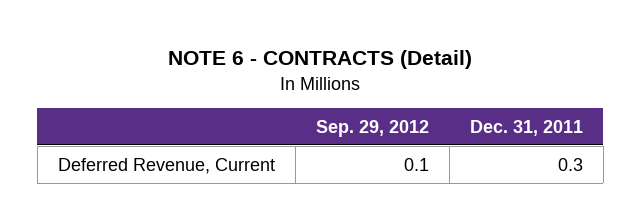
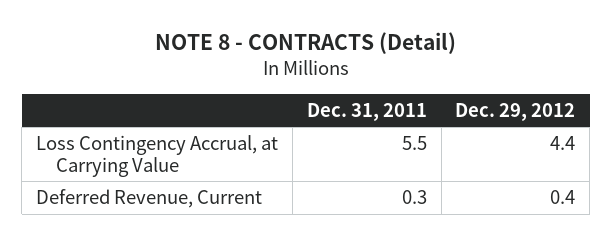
[168,50,473,70] NOTE 6 - CONTRACTS (Detail) -> [154,32,456,55] NOTE 8 - CONTRACTS (Detail)
[315,119,429,137] Sep. 29, 2012 -> none
none -> [455,102,576,121] Dec. 29, 2012
none -> [36,135,279,177] Loss Contingency Accrual, at Carrying Value

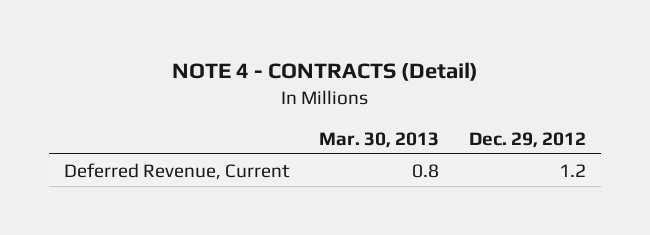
[154,32,456,55] NOTE 8 - CONTRACTS (Detail) -> [171,62,478,82] NOTE 4 - CONTRACTS (Detail)
[306,102,427,121] Dec. 31, 2011 -> none
none -> [319,131,440,148] Mar. 30, 2013
[36,135,279,177] Loss Contingency Accrual, at Carrying Value -> none
[550,190,576,205] 0.4 -> [559,163,587,177] 1.2

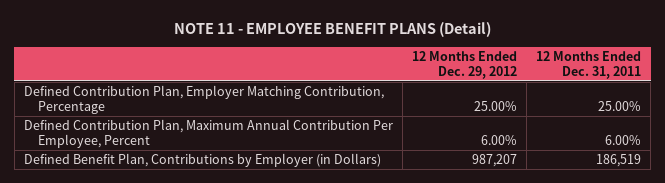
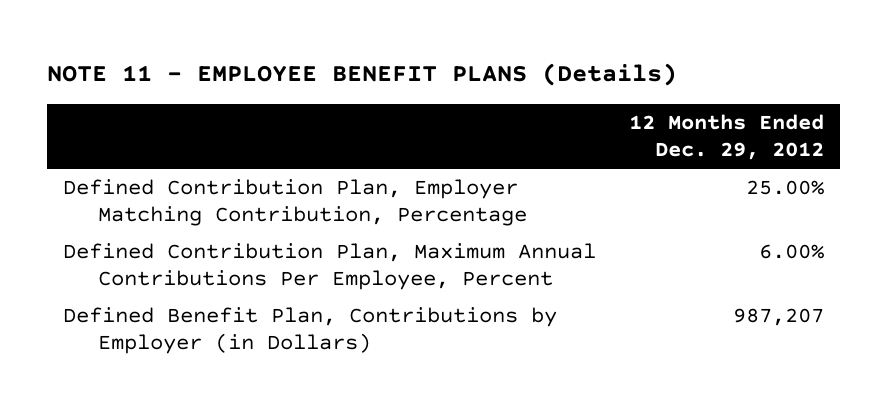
[173,22,491,38] NOTE 11 - EMPLOYEE BENEFIT PLANS (Detail) -> [46,63,677,87] NOTE 11 - EMPLOYEE BENEFIT PLANS (Details)
[536,50,642,79] 12 Months Ended Dec. 31, 2011 -> none
[24,119,394,148] Defined Contribution Plan, Maximum Annual Contribution Per Employee, Percent -> [63,243,597,291] Defined Contribution Plan, Maximum Annual Contributions Per Employee, Percent

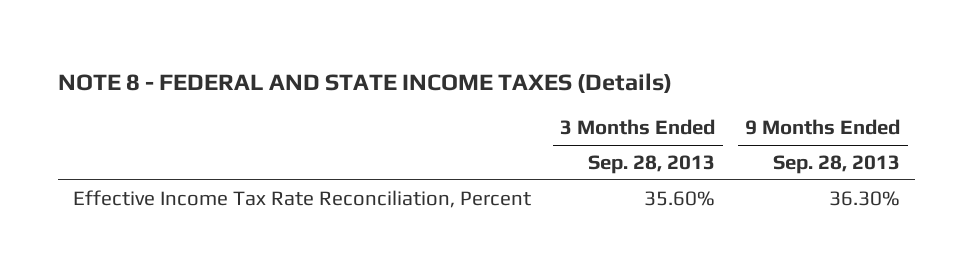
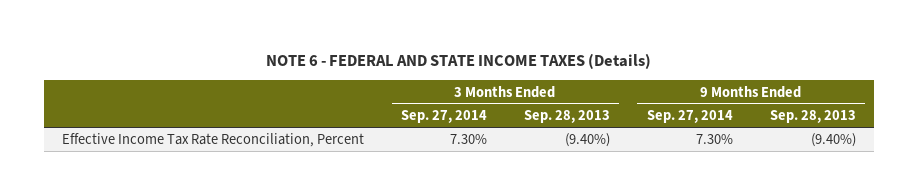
[57,72,672,93] NOTE 8 - FEDERAL AND STATE INCOME TAXES (Details) -> [265,52,651,69] NOTE 6 - FEDERAL AND STATE INCOME TAXES (Details)
none -> [400,110,487,124] Sep. 27, 2014
none -> [646,110,733,124] Sep. 27, 2014
[644,191,716,207] 35.60% -> [564,133,610,148] (9.40%)
[829,191,901,207] 36.30% -> [810,133,856,148] (9.40%)

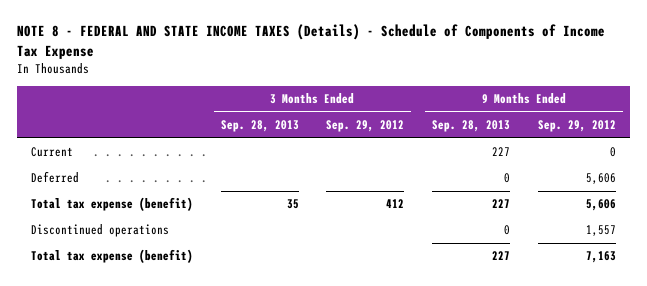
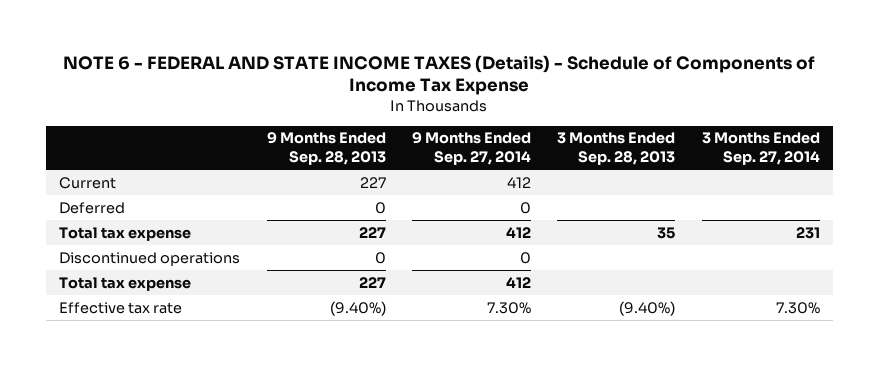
[16,24,605,60] NOTE 8 - FEDERAL AND STATE INCOME TAXES (Details) - Schedule of Components of Income Tax Expense -> [63,54,816,96] NOTE 6 - FEDERAL AND STATE INCOME TAXES (Details) - Schedule of Components of Income Tax Expense
[326,120,405,133] Sep. 29, 2012 -> none
[538,120,617,133] Sep. 29, 2012 -> none
none -> [411,132,531,166] 9 Months Ended Sep. 27, 2014
none -> [701,132,820,166] 3 Months Ended Sep. 27, 2014
[30,197,193,212] Total tax expense (benefit) -> [59,226,192,241] Total tax expense
[30,249,193,264] Total tax expense (benefit) -> [59,276,192,291] Total tax expense
none -> [59,301,183,314] Effective tax rate

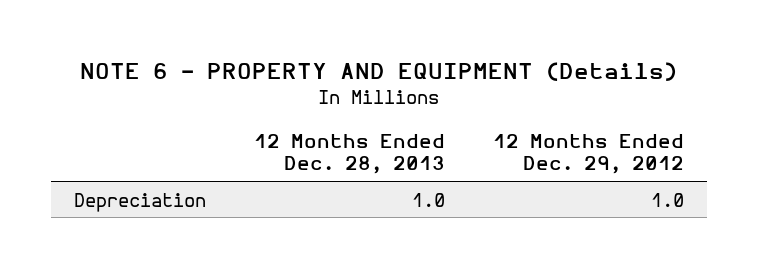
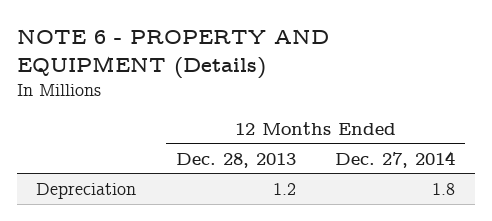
[492,133,684,175] 12 Months Ended Dec. 29, 2012 -> none
none -> [335,150,456,168] Dec. 27, 2014
[412,192,446,207] 1.0 -> [272,183,296,196] 1.2

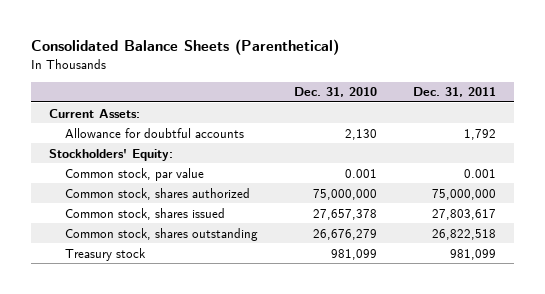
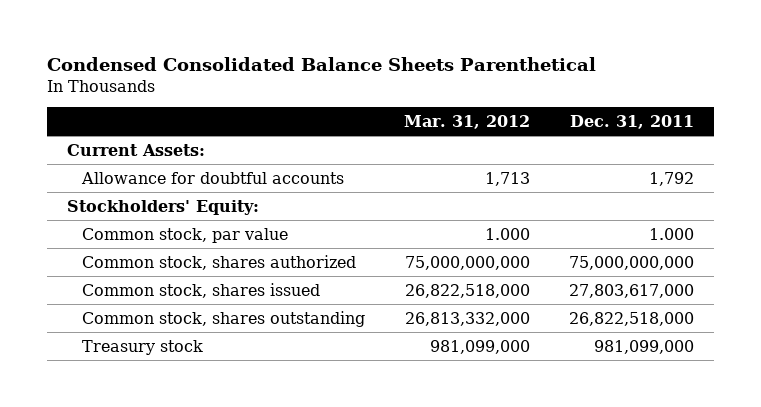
[30,39,339,56] Consolidated Balance Sheets (Parenthetical) -> [47,57,597,72] Condensed Consolidated Balance Sheets Parenthetical
[294,87,378,98] Dec. 31, 2010 -> none
none -> [404,114,531,129] Mar. 31, 2012
[464,168,497,178] 0.001 -> [649,227,695,240] 1.000
[432,188,497,200] 75,000,000 -> [569,255,695,270] 75,000,000,000
[432,208,497,220] 27,803,617 -> [569,283,695,298] 27,803,617,000
[432,228,497,240] 26,822,518 -> [569,311,695,326] 26,822,518,000
[450,248,497,260] 981,099 -> [594,339,695,354] 981,099,000

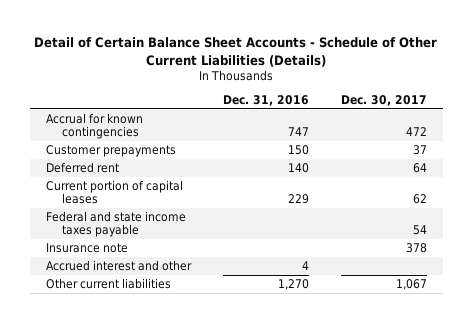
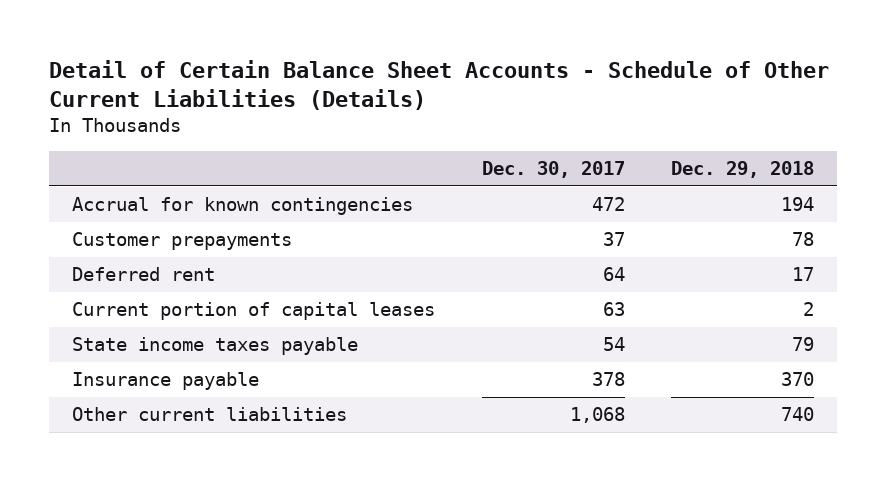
[222,94,309,106] Dec. 31, 2016 -> none
none -> [671,161,815,179] Dec. 29, 2018
[45,259,192,271] Accrued interest and other -> none
[412,194,427,205] 62 -> [602,302,625,317] 63
[45,210,186,238] Federal and state income taxes payable -> [72,337,359,356] State income taxes payable
[45,242,128,253] Insurance note -> [72,372,260,391] Insurance payable
[395,278,427,290] 1,067 -> [569,407,625,424] 1,068

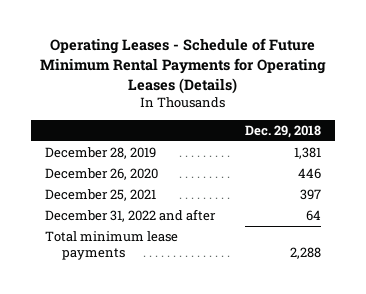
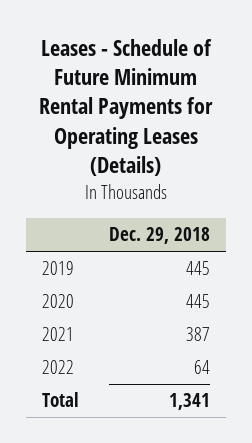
[40,38,327,95] Operating Leases - Schedule of Future Minimum Rental Payments for Operating Leases (Details) -> [38,38,213,177] Leases - Schedule of Future Minimum Rental Payments for Operating Leases (Details)
[45,208,217,222] December 31, 2022 and after -> none
[45,146,157,159] December 28, 2019 -> [41,261,74,276] 2019
[293,146,321,159] 1,381 -> [186,261,211,276] 445
[45,167,159,180] December 26, 2020 -> [41,294,74,309] 2020
[297,167,321,179] 446 -> [186,294,211,309] 445
[45,188,157,201] December 25, 2021 -> [41,327,74,342] 2021
[299,188,321,200] 397 -> [186,327,211,342] 387
none -> [41,360,74,375] 2022
[45,230,179,261] Total minimum lease payments -> [41,392,79,408] Total
[289,247,321,260] 2,288 -> [169,393,211,411] 1,341

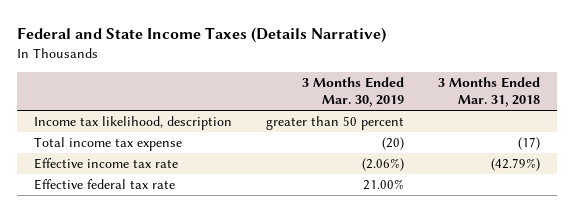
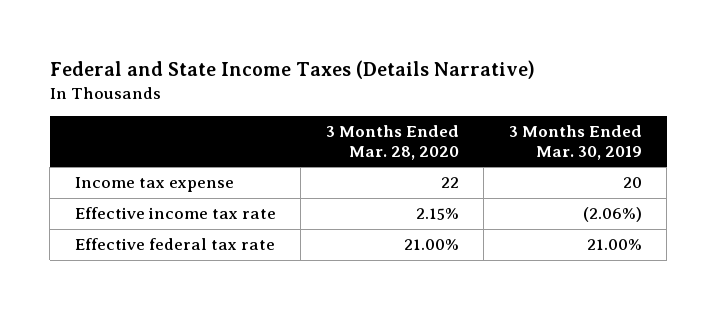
[437,76,540,107] 3 Months Ended Mar. 31, 2018 -> none
none -> [325,125,459,160] 3 Months Ended Mar. 28, 2020
[34,116,233,131] Income tax likelihood, description -> none
[34,137,183,152] Total income tax expense -> [74,177,234,193] Income tax expense
[382,137,405,151] (20) -> [622,177,642,189] 20

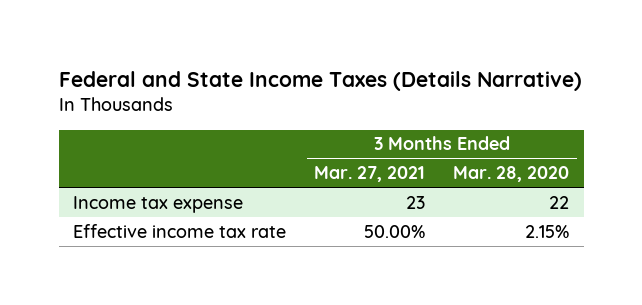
[508,125,642,160] 3 Months Ended Mar. 30, 2019 -> none
none -> [314,166,426,183] Mar. 27, 2021
[74,238,275,251] Effective federal tax rate -> none

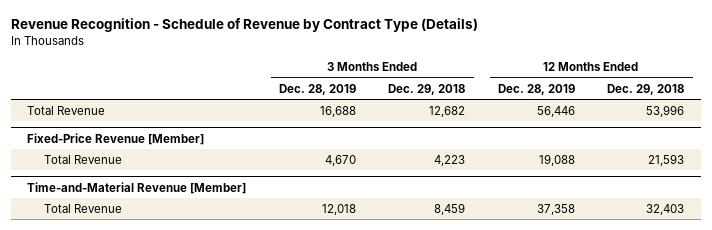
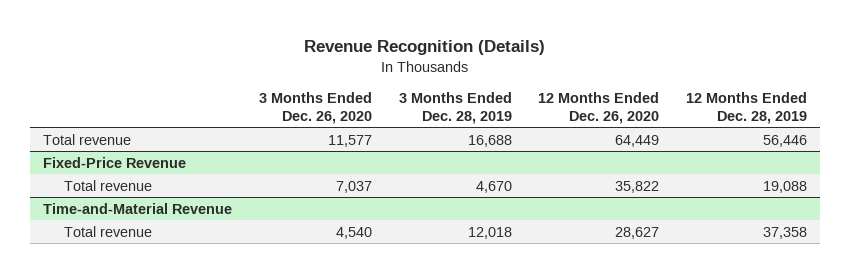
[11,18,479,33] Revenue Recognition - Schedule of Revenue by Contract Type (Details) -> [304,40,546,56] Revenue Recognition (Details)
[388,83,466,95] Dec. 29, 2018 -> none
[607,83,685,95] Dec. 29, 2018 -> none
none -> [258,92,372,124] 3 Months Ended Dec. 26, 2020
none -> [538,92,660,124] 12 Months Ended Dec. 26, 2020
[27,105,106,115] Total Revenue -> [42,133,131,145] Total revenue
[27,132,205,145] Fixed-Price Revenue [Member] -> [42,156,186,168] Fixed-Price Revenue
[43,154,122,164] Total Revenue -> [63,179,152,191] Total revenue
[27,181,247,194] Time-and-Material Revenue [Member] -> [42,202,232,214] Time-and-Material Revenue
[43,203,122,213] Total Revenue -> [63,225,152,237] Total revenue

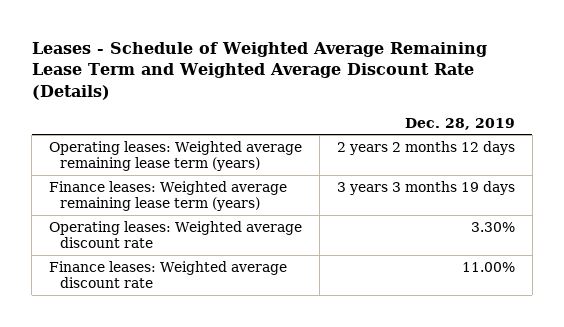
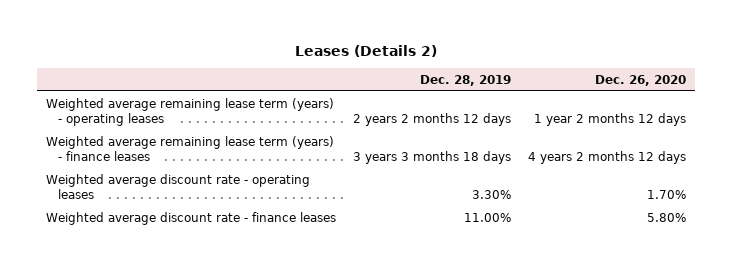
[31,41,487,101] Leases - Schedule of Weighted Average Remaining Lease Term and Weighted Average Discount Rate (Details) -> [294,44,437,57] Leases (Details 2)
none -> [595,74,687,86] Dec. 26, 2020
[49,140,303,172] Operating leases: Weighted average remaining lease term (years) -> [45,97,334,126] Weighted average remaining lease term (years) - operating leases
[49,180,288,212] Finance leases: Weighted average remaining lease term (years) -> [45,135,334,161] Weighted average remaining lease term (years) - finance leases
[336,180,515,195] 3 years 3 months 19 days -> [352,150,511,164] 3 years 3 months 18 days
[49,220,303,249] Operating leases: Weighted average discount rate -> [45,173,310,199] Weighted average discount rate - operating leases
[49,260,288,289] Finance leases: Weighted average discount rate -> [45,211,336,225] Weighted average discount rate - finance leases

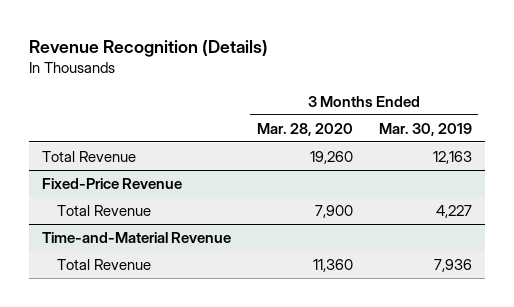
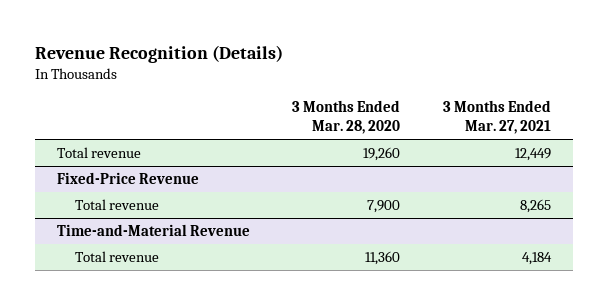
[378,122,472,136] Mar. 30, 2019 -> none
none -> [443,100,552,135] 3 Months Ended Mar. 27, 2021
[41,150,136,162] Total Revenue -> [56,146,141,158] Total revenue
[56,204,151,216] Total Revenue -> [75,198,160,210] Total revenue
[56,258,151,270] Total Revenue -> [75,250,160,262] Total revenue

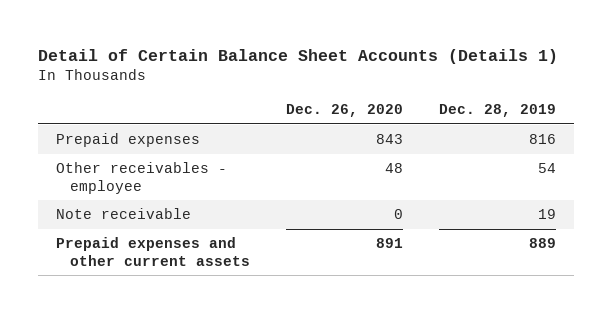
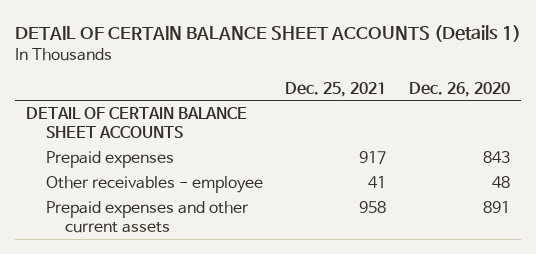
[38,48,559,64] Detail of Certain Balance Sheet Accounts (Details 1) -> [14,24,521,42] DETAIL OF CERTAIN BALANCE SHEET ACCOUNTS (Details 1)
[438,104,556,118] Dec. 28, 2019 -> none
none -> [285,81,387,97] Dec. 25, 2021
none -> [26,106,248,138] DETAIL OF CERTAIN BALANCE SHEET ACCOUNTS
[56,208,192,220] Note receivable -> none

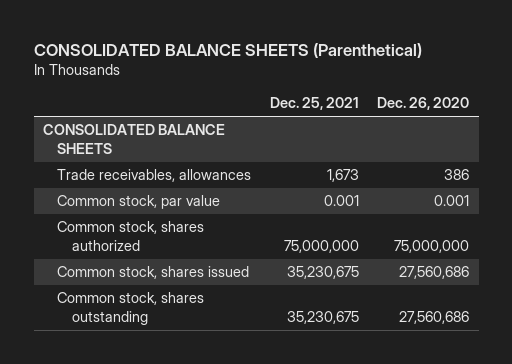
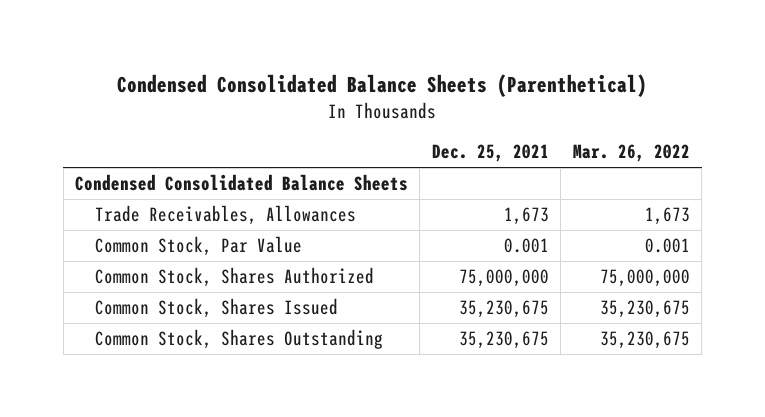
[33,43,422,59] CONSOLIDATED BALANCE SHEETS (Parenthetical) -> [117,74,648,98] Condensed Consolidated Balance Sheets (Parenthetical)
[377,97,470,111] Dec. 26, 2020 -> none
none -> [572,144,690,163] Mar. 26, 2022
[43,124,226,154] CONSOLIDATED BALANCE SHEETS -> [75,174,409,192] Condensed Consolidated Balance Sheets
[57,169,252,183] Trade receivables, allowances -> [94,205,356,226] Trade Receivables, Allowances
[57,195,221,210] Common stock, par value -> [94,236,302,257] Common Stock, Par Value
[57,221,205,251] Common stock, shares authorized -> [94,267,374,288] Common Stock, Shares Authorized
[57,266,250,280] Common stock, shares issued -> [94,298,338,319] Common Stock, Shares Issued
[57,292,205,325] Common stock, shares outstanding -> [94,329,383,350] Common Stock, Shares Outstanding

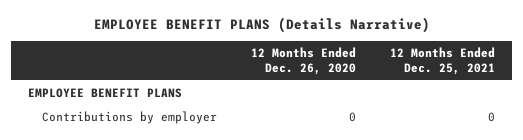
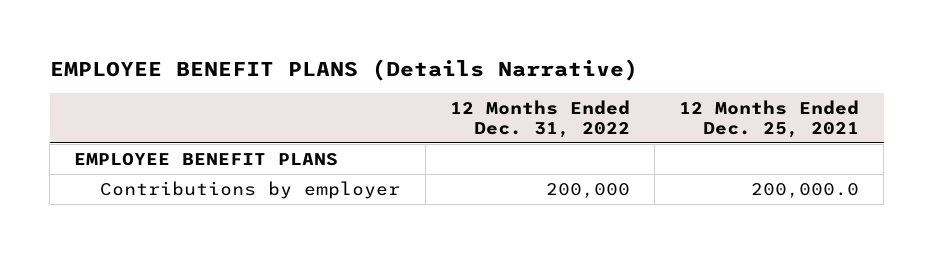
[251,47,357,75] 12 Months Ended Dec. 26, 2020 -> none
none -> [449,100,630,139] 12 Months Ended Dec. 31, 2022
[488,112,496,123] 0 -> [751,182,860,198] 200,000.0

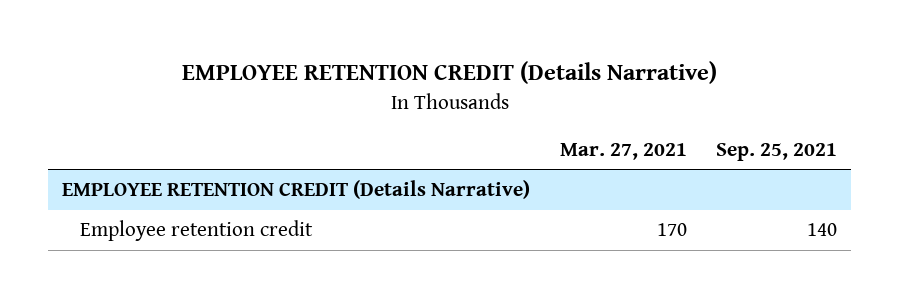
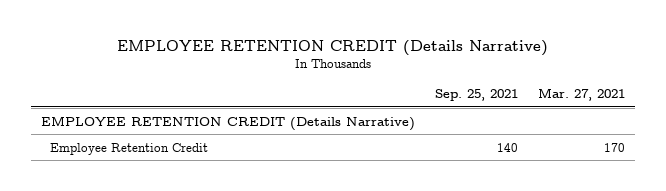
[79,220,313,242] Employee retention credit -> [50,142,209,155] Employee Retention Credit

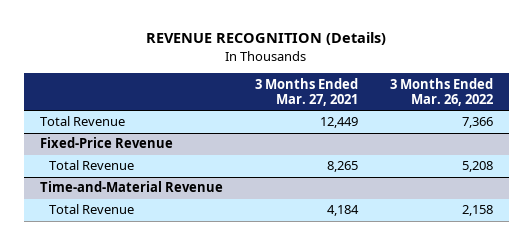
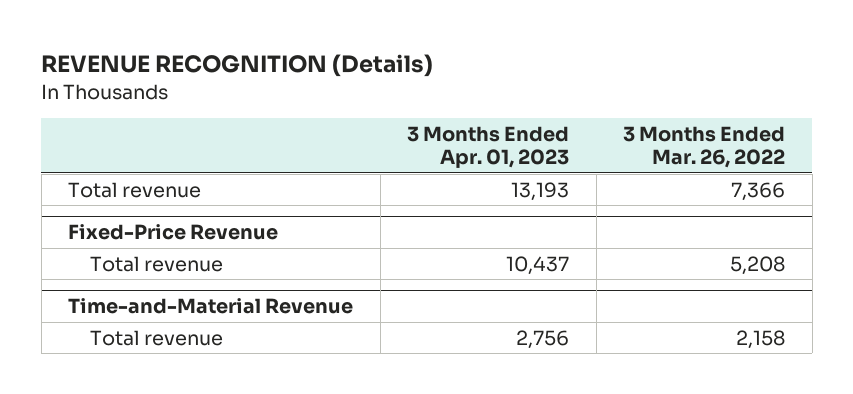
[254,77,358,106] 3 Months Ended Mar. 27, 2021 -> none
none -> [407,126,570,169] 3 Months Ended Apr. 01, 2023
[39,116,125,127] Total Revenue -> [68,181,202,198] Total revenue
[49,160,135,171] Total Revenue -> [90,255,224,272] Total revenue
[49,204,135,215] Total Revenue -> [90,329,224,346] Total revenue

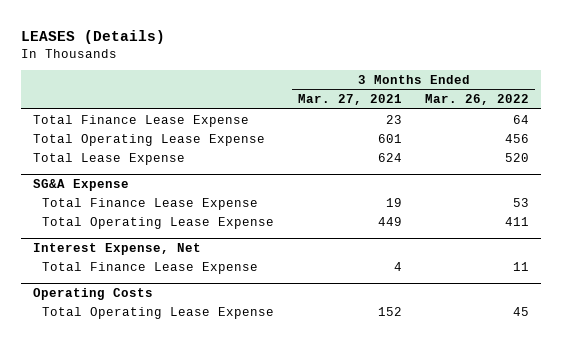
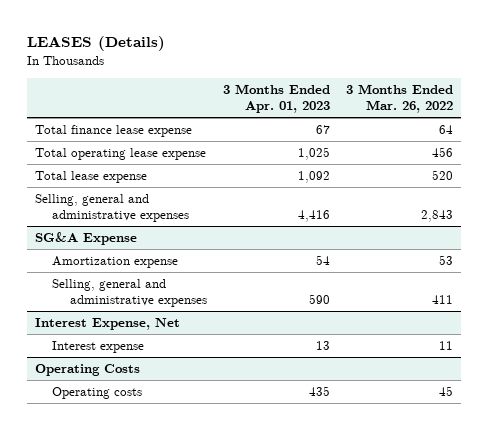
[297,94,402,106] Mar. 27, 2021 -> none
none -> [223,84,331,114] 3 Months Ended Apr. 01, 2023
[32,114,249,127] Total Finance Lease Expense -> [34,125,192,138] Total finance lease expense
[32,133,265,146] Total Operating Lease Expense -> [34,148,206,161] Total operating lease expense
[32,152,185,165] Total Lease Expense -> [34,171,147,184] Total lease expense
none -> [34,194,190,223] Selling, general and administrative expenses
[42,197,259,210] Total Finance Lease Expense -> none
none -> [52,256,179,269] Amortization expense
[42,216,275,229] Total Operating Lease Expense -> [52,279,208,308] Selling, general and administrative expenses
[42,261,259,274] Total Finance Lease Expense -> none
none -> [52,341,145,354] Interest expense
[42,306,275,319] Total Operating Lease Expense -> none
none -> [52,387,143,400] Operating costs

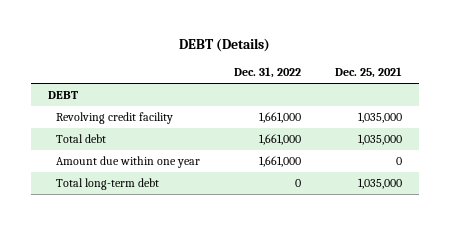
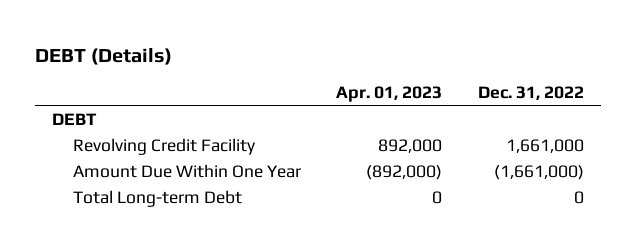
[334,67,402,79] Dec. 25, 2021 -> none
none -> [336,86,443,103] Apr. 01, 2023
[56,134,107,144] Total debt -> none
[56,112,174,125] Revolving credit facility -> [73,137,256,155] Revolving Credit Facility
[56,156,201,169] Amount due within one year -> [73,163,302,178] Amount Due Within One Year
[258,156,301,168] 1,661,000 -> [493,164,584,180] (1,661,000)
[56,178,160,191] Total long-term debt -> [73,189,243,207] Total Long-term Debt

